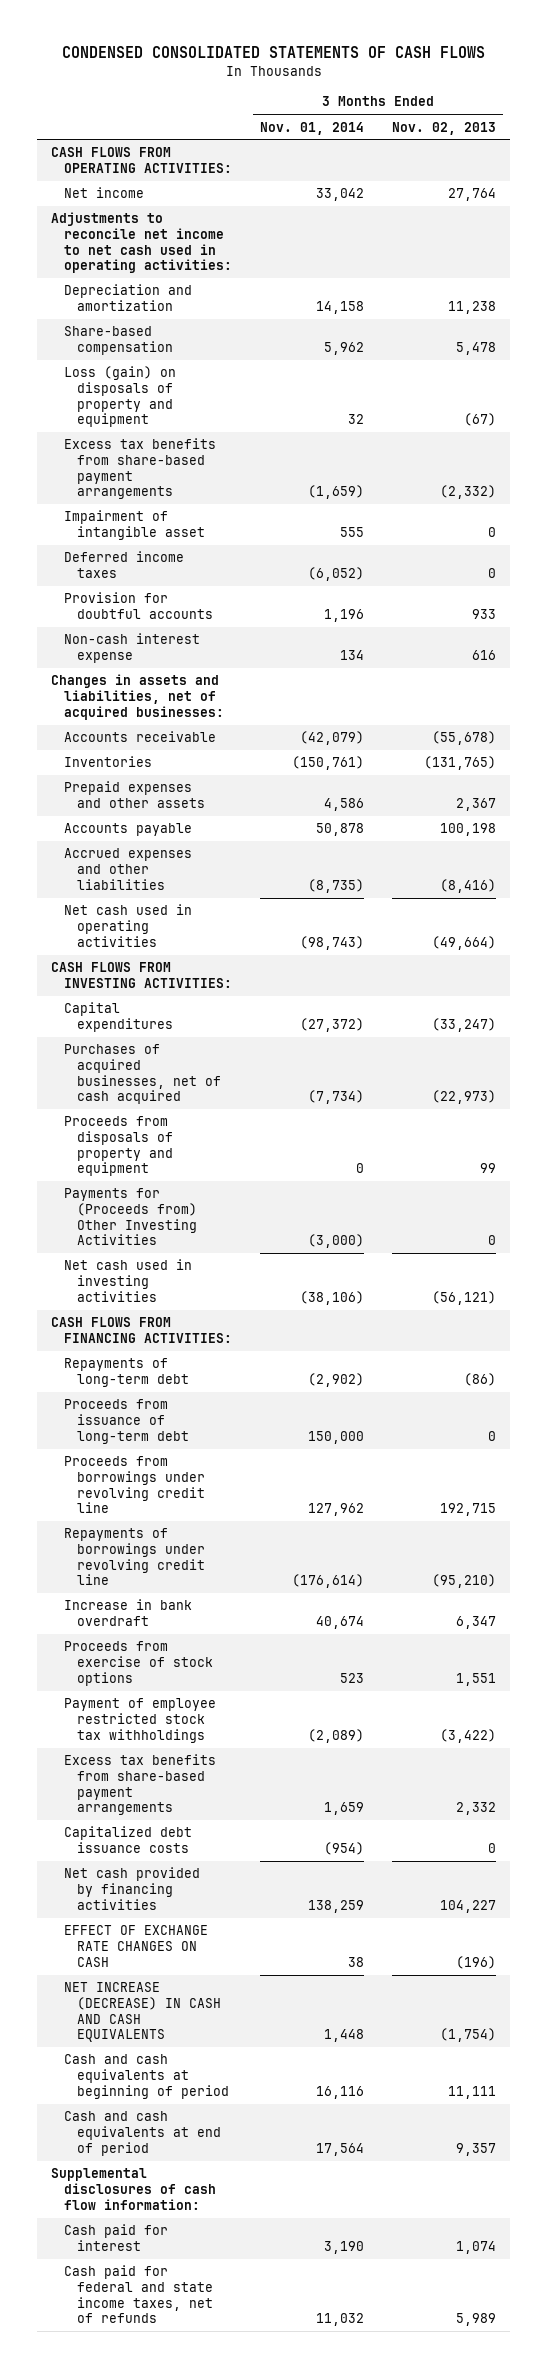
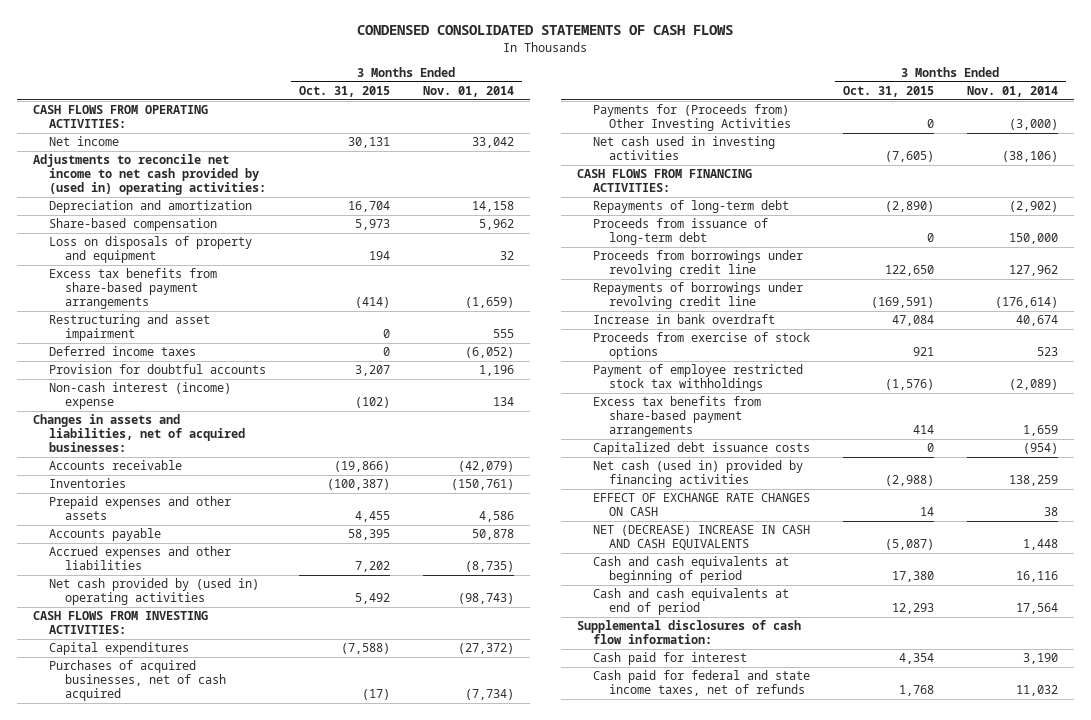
[391,121,496,135] Nov. 02, 2013 -> none
none -> [298,85,390,97] Oct. 31, 2015
[51,212,233,274] Adjustments to reconcile net income to net cash used in operating activities: -> [32,154,267,196] Adjustments to reconcile net income to net cash provided by (used in) operating activities:
[64,366,177,428] Loss (gain) on disposals of property and equipment -> [49,236,253,264] Loss on disposals of property and equipment
[64,510,206,541] Impairment of intangible asset -> [49,314,211,342] Restructuring and asset impairment
[64,633,201,664] Non-cash interest expense -> [49,382,232,410] Non-cash interest (income) expense
[64,904,193,947] Net cash used in operating activities -> [49,578,260,606] Net cash provided by (used in) operating activities
[64,1116,174,1177] Proceeds from disposals of property and equipment -> none
[64,1867,201,1910] Net cash provided by financing activities -> [593,460,804,488] Net cash (used in) provided by financing activities
[64,1982,222,2043] NET INCREASE (DECREASE) IN CASH AND CASH EQUIVALENTS -> [593,525,811,551] NET (DECREASE) INCREASE IN CASH AND CASH EQUIVALENTS

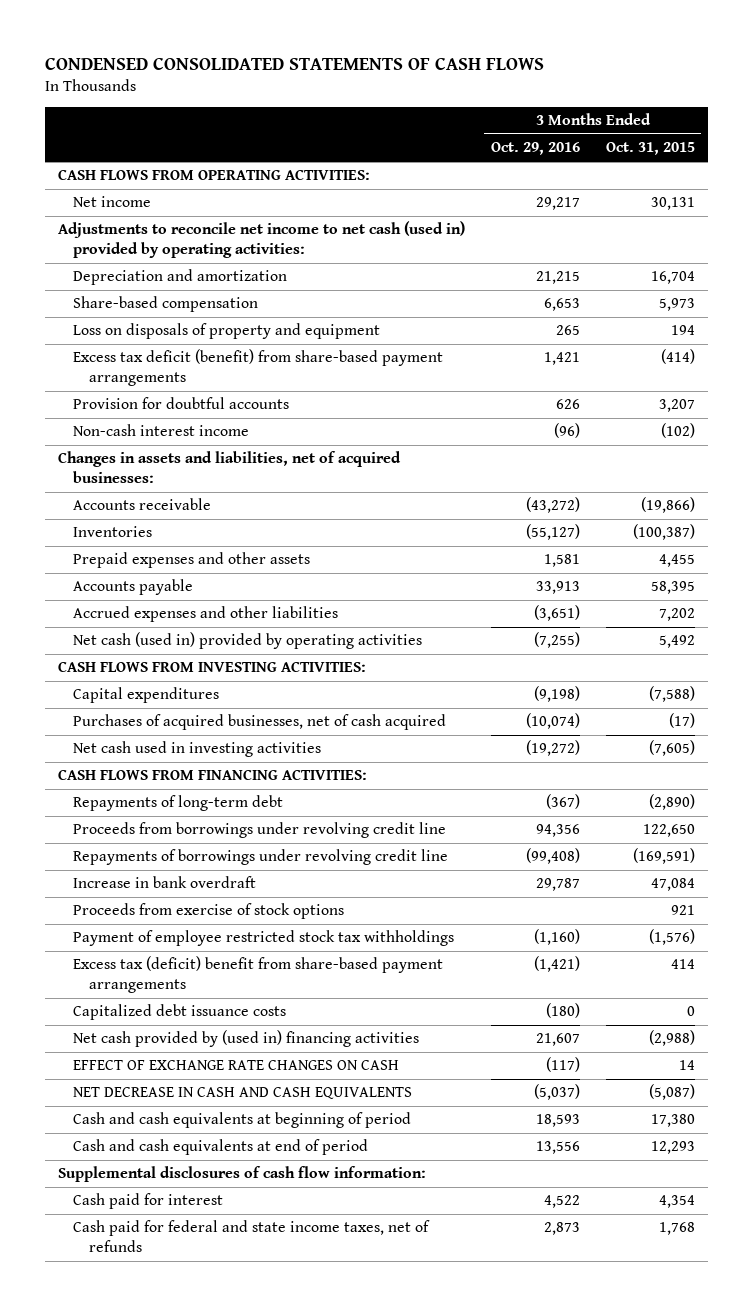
[422,85,514,97] Nov. 01, 2014 -> none
none -> [490,142,580,156] Oct. 29, 2016
[32,154,267,196] Adjustments to reconcile net income to net cash provided by (used in) operating activities: -> [57,221,465,259] Adjustments to reconcile net income to net cash (used in) provided by operating activities:
[49,314,211,342] Restructuring and asset impairment -> none
[49,346,197,357] Deferred income taxes -> none
[49,268,218,310] Excess tax benefits from share-based payment arrangements -> [73,349,444,387] Excess tax deficit (benefit) from share-based payment arrangements
[49,382,232,410] Non-cash interest (income) expense -> [73,424,250,437] Non-cash interest income
[49,578,260,606] Net cash provided by (used in) operating activities -> [73,632,423,650] Net cash (used in) provided by operating activities
[593,104,792,132] Payments for (Proceeds from) Other Investing Activities -> none
[593,218,769,246] Proceeds from issuance of long-term debt -> none
[593,396,762,438] Excess tax benefits from share-based payment arrangements -> [73,956,444,994] Excess tax (deficit) benefit from share-based payment arrangements
[593,460,804,488] Net cash (used in) provided by financing activities -> [73,1030,420,1048] Net cash provided by (used in) financing activities
[593,525,811,551] NET (DECREASE) INCREASE IN CASH AND CASH EQUIVALENTS -> [73,1087,413,1100] NET DECREASE IN CASH AND CASH EQUIVALENTS

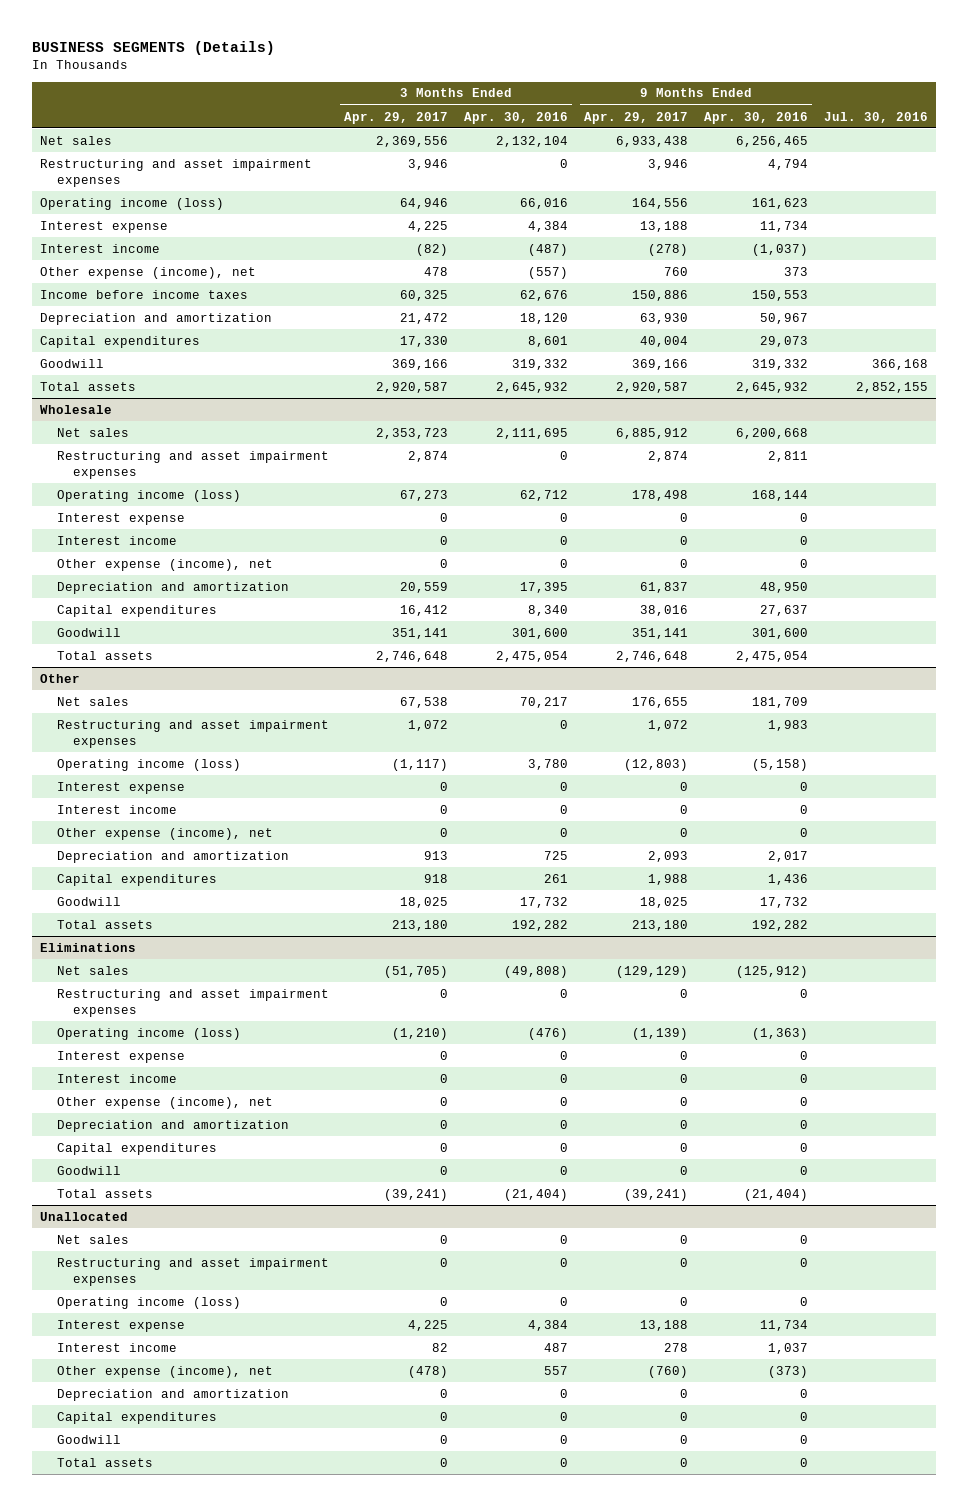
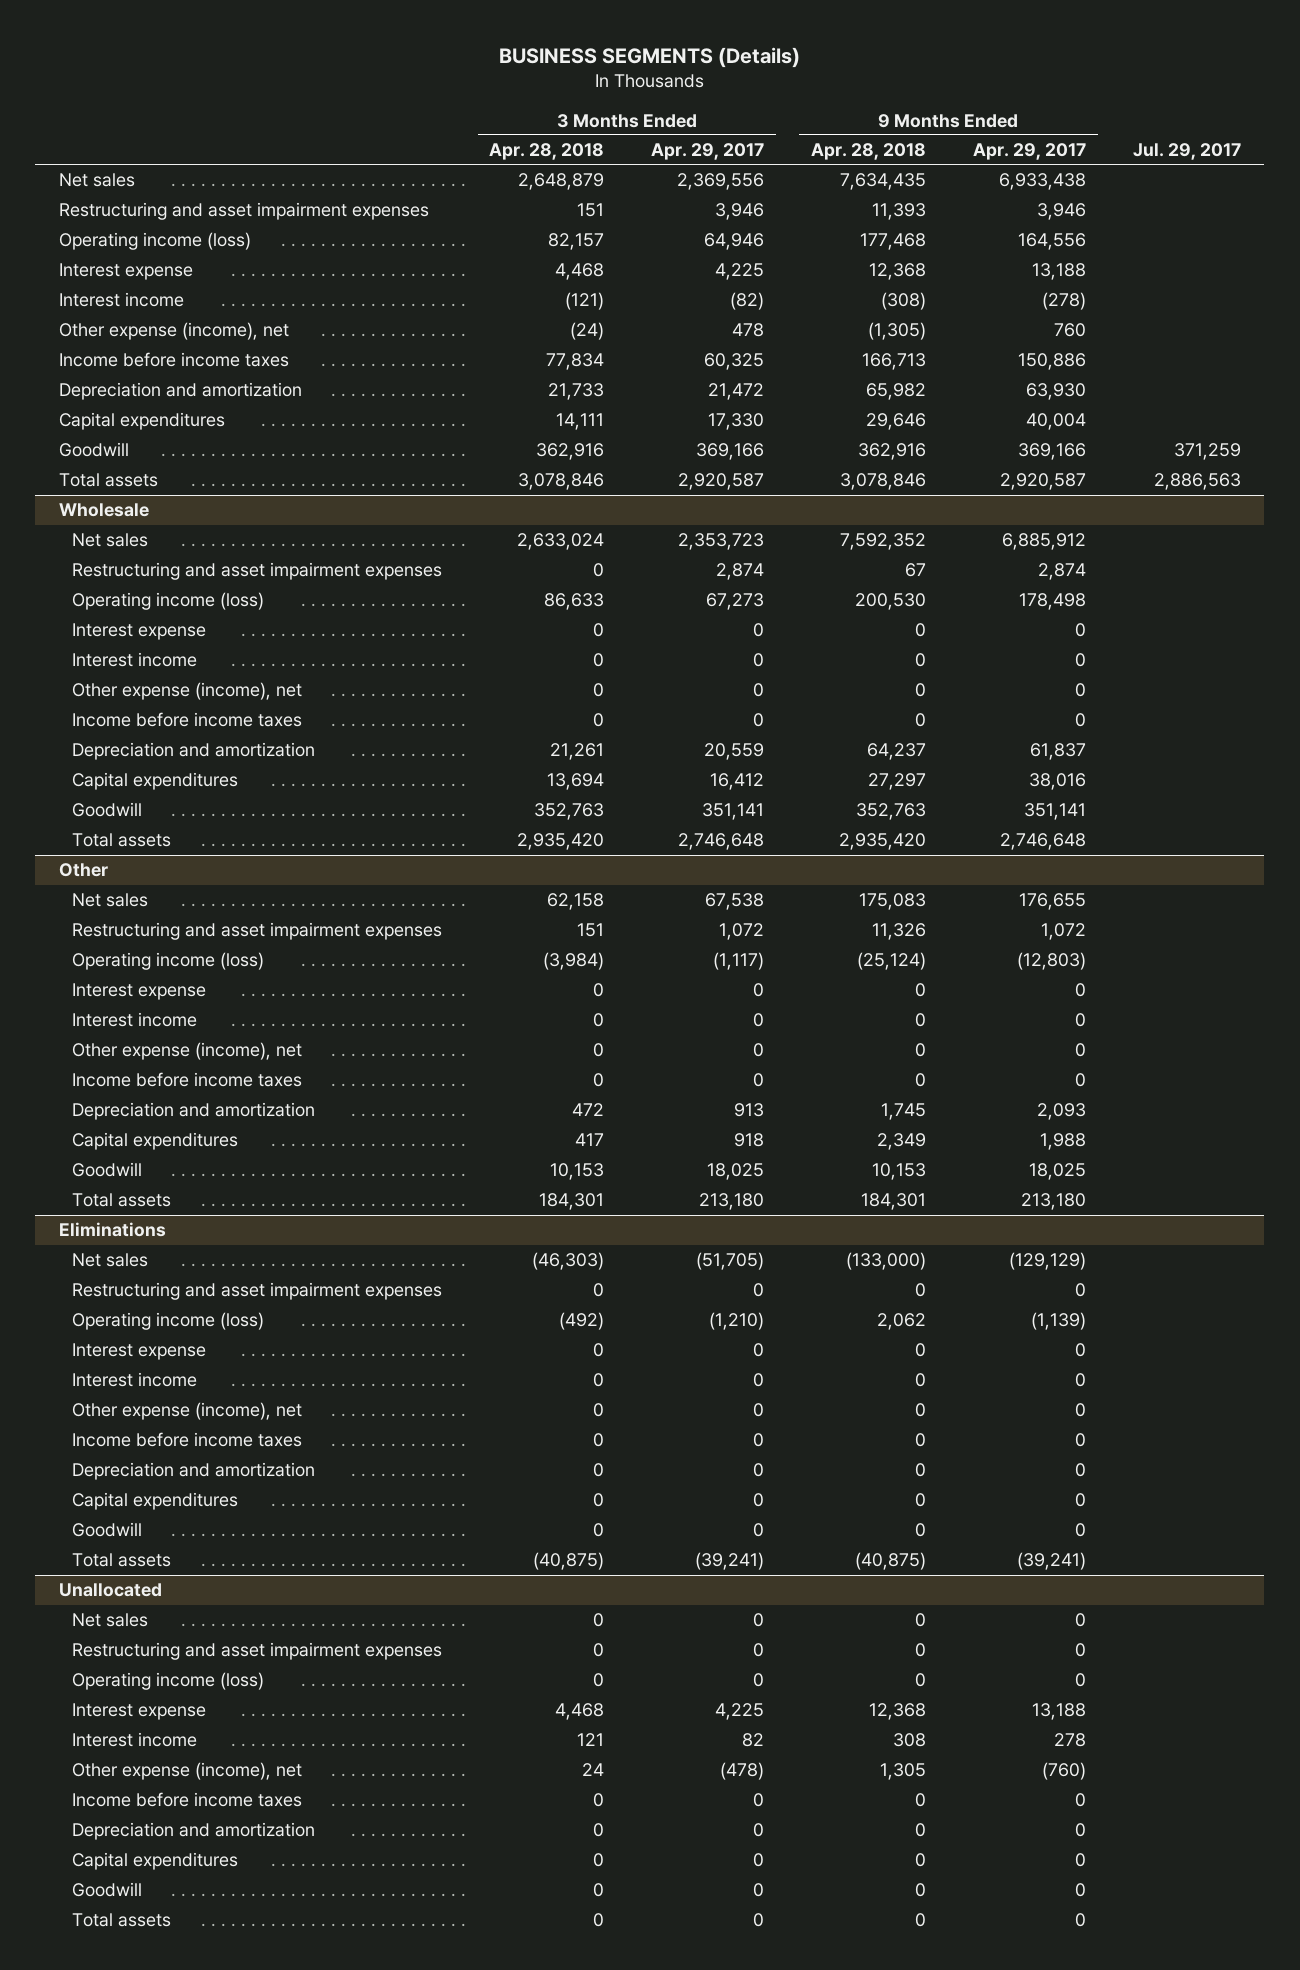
[464,111,569,124] Apr. 30, 2016 -> none
[704,111,809,124] Apr. 30, 2016 -> none
[823,111,928,123] Jul. 30, 2016 -> none
none -> [489,143,605,161] Apr. 28, 2018
none -> [811,143,927,161] Apr. 28, 2018
none -> [1132,143,1241,161] Jul. 29, 2017
none -> [72,712,303,728] Income before income taxes
none -> [72,1072,303,1088] Income before income taxes
none -> [72,1432,303,1448] Income before income taxes
none -> [72,1792,303,1808] Income before income taxes

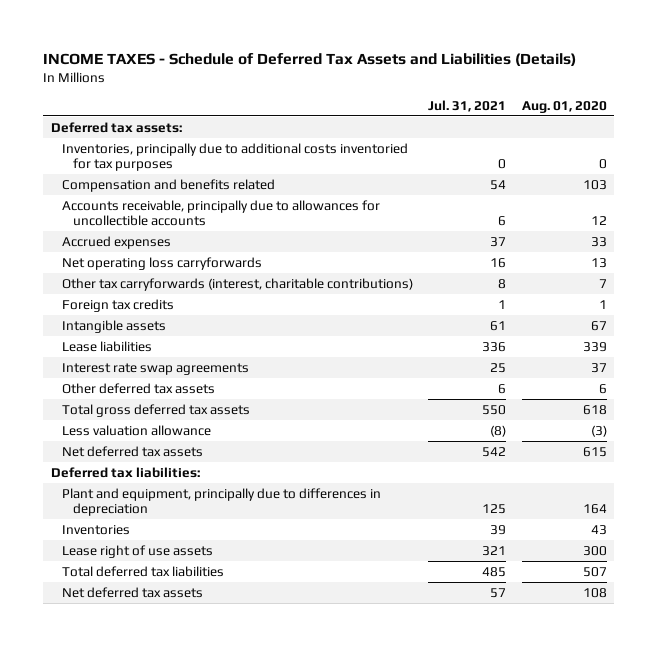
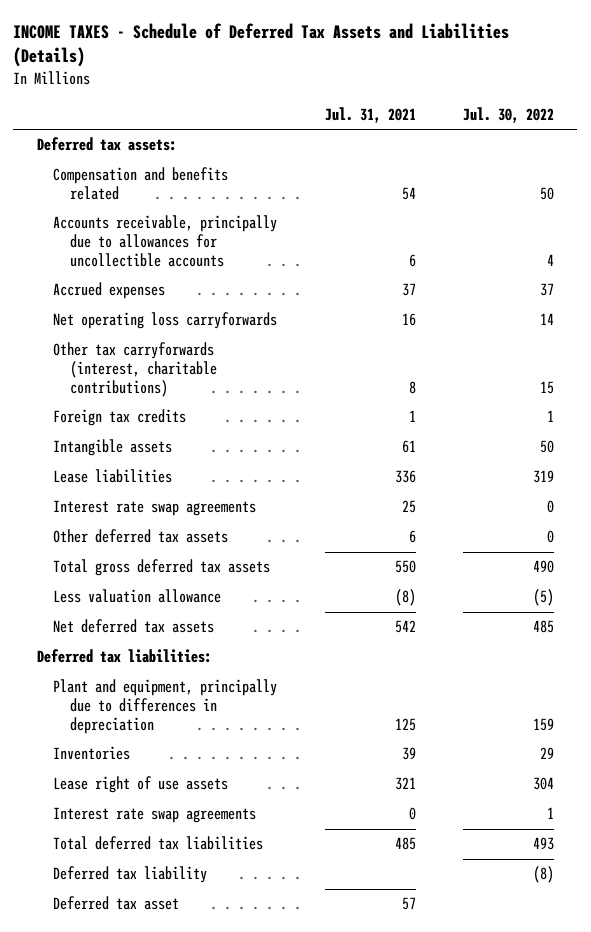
[521,100,607,113] Aug. 01, 2020 -> none
none -> [462,106,554,123] Jul. 30, 2022
[61,142,408,172] Inventories, principally due to additional costs inventoried for tax purposes -> none
none -> [53,807,257,824] Interest rate swap agreements
none -> [53,866,208,884] Deferred tax liability
[61,586,203,598] Net deferred tax assets -> [53,896,180,911] Deferred tax asset

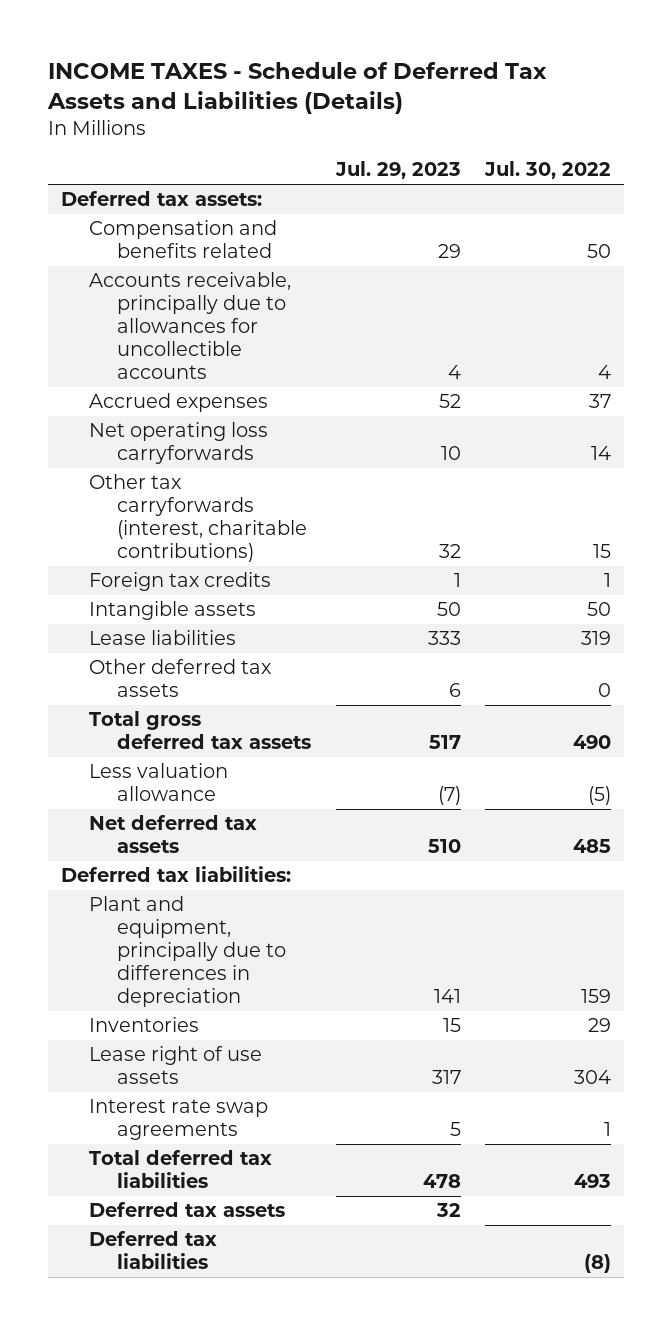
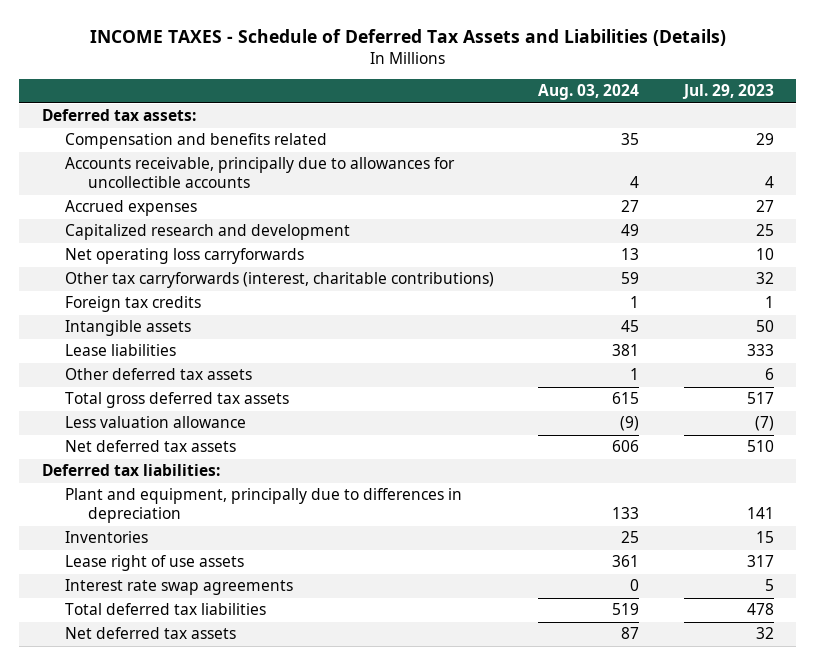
[484,161,612,180] Jul. 30, 2022 -> none
none -> [538,84,640,101] Aug. 03, 2024
[438,394,461,409] 52 -> [755,200,774,213] 27
none -> [64,224,350,241] Capitalized research and development
[88,1231,217,1270] Deferred tax liabilities -> none
[88,1202,285,1218] Deferred tax assets -> [64,627,236,640] Net deferred tax assets

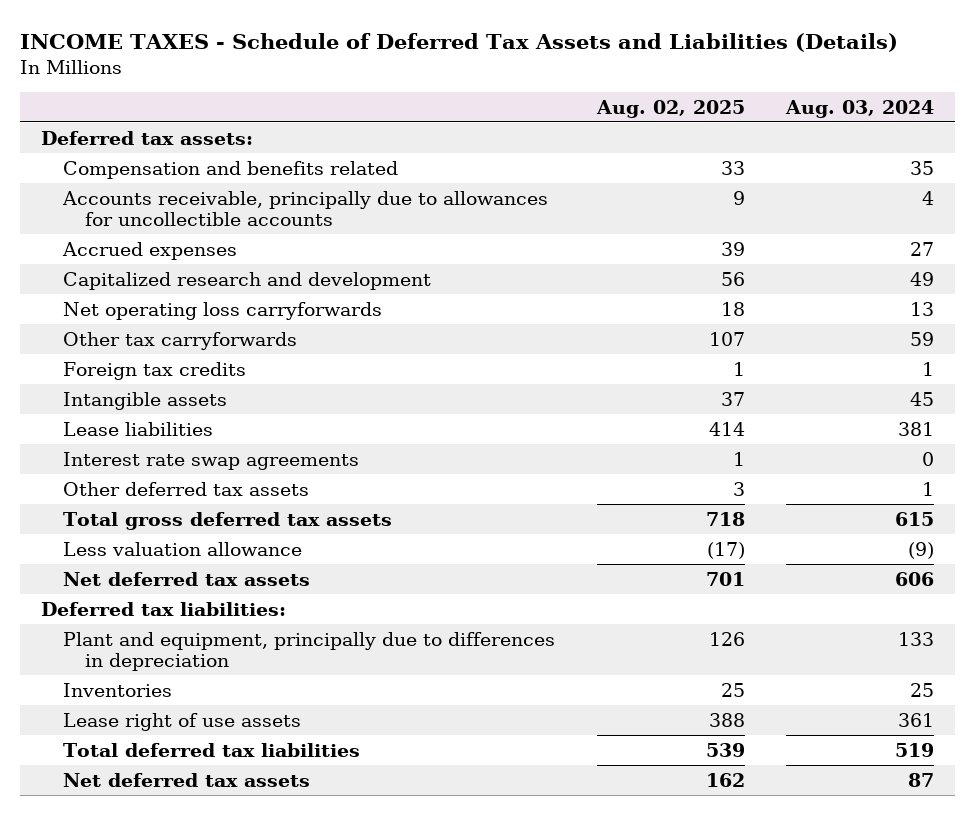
[681,84,774,100] Jul. 29, 2023 -> none
none -> [595,99,745,118] Aug. 02, 2025
[64,272,494,289] Other tax carryforwards (interest, charitable contributions) -> [62,331,297,350] Other tax carryforwards
[64,579,293,596] Interest rate swap agreements -> [62,451,359,470] Interest rate swap agreements

